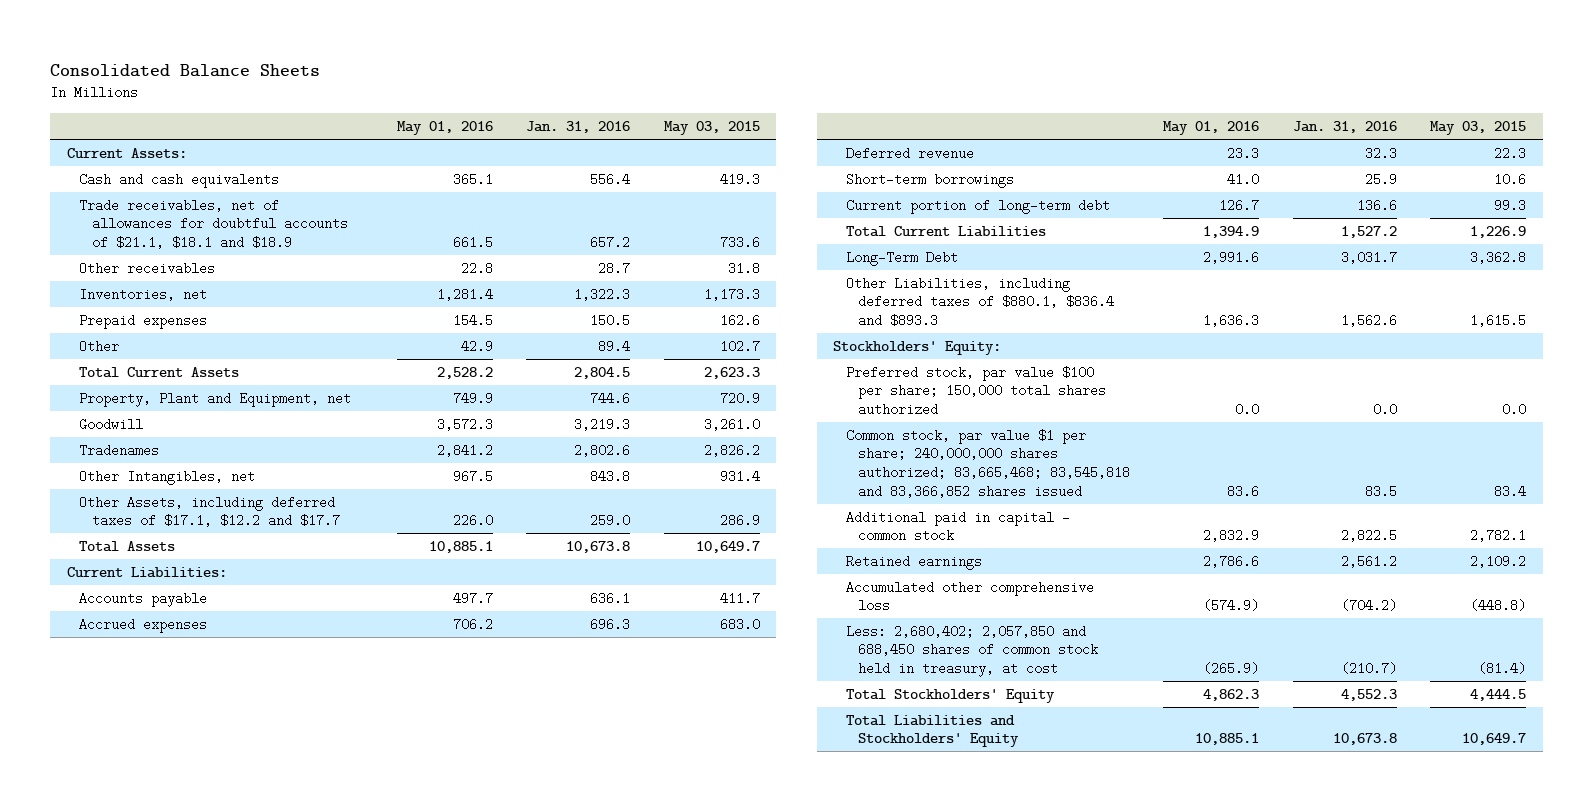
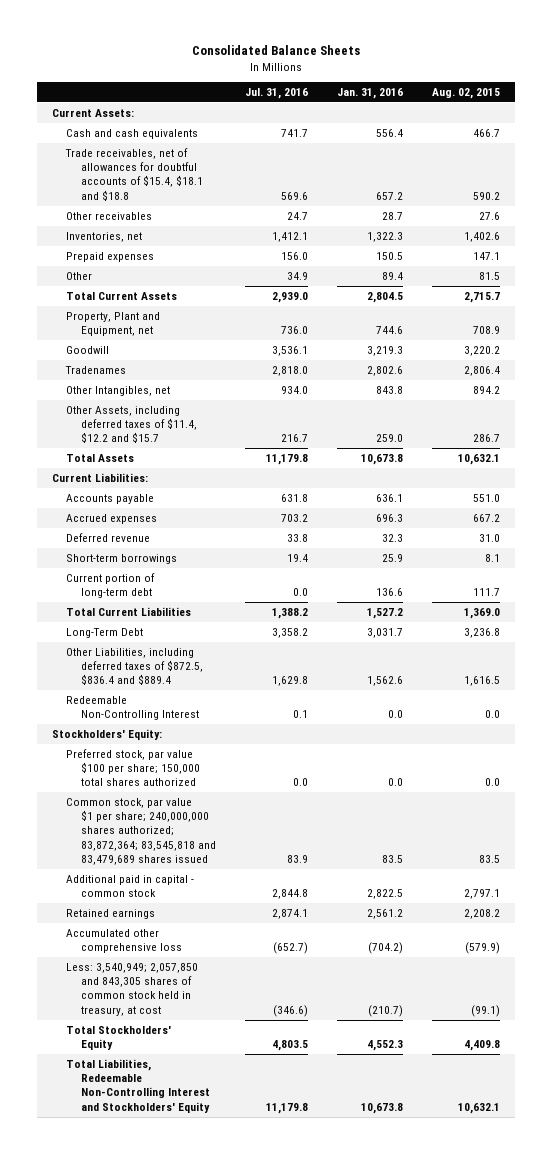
[396,121,493,136] May 01, 2016 -> none
[663,121,760,136] May 03, 2015 -> none
none -> [244,87,308,99] Jul. 31, 2016
none -> [432,87,501,99] Aug. 02, 2015
[79,198,348,250] Trade receivables, net of allowances for doubtful accounts of $21.1, $18.1 and $18.9 -> [65,147,203,201] Trade receivables, net of allowances for doubtful accounts of $15.4, $18.1 and $18.8
[79,495,340,528] Other Assets, including deferred taxes of $17.1, $12.2 and $17.7 -> [66,405,197,444] Other Assets, including deferred taxes of $11.4, $12.2 and $15.7
[845,276,1114,328] Other Liabilities, including deferred taxes of $880.1, $836.4 and $893.3 -> [66,647,203,686] Other Liabilities, including deferred taxes of $872.5, $836.4 and $889.4
none -> [66,695,199,721] Redeemable Non-Controlling Interest
[845,428,1130,498] Common stock, par value $1 per share; 240,000,000 shares authorized; 83,665,468; 83,545,818 and 83,366,852 shares issued -> [66,797,216,865] Common stock, par value $1 per share; 240,000,000 shares authorized; 83,872,364; 83,545,818 and 83,479,689 shares issued
[845,624,1098,678] Less: 2,680,402; 2,057,850 and 688,450 shares of common stock held in treasury, at cost -> [66,962,199,1016] Less: 3,540,949; 2,057,850 and 843,305 shares of common stock held in treasury, at cost
[845,714,1019,748] Total Liabilities and Stockholders' Equity -> [66,1058,210,1113] Total Liabilities, Redeemable Non-Controlling Interest and Stockholders' Equity

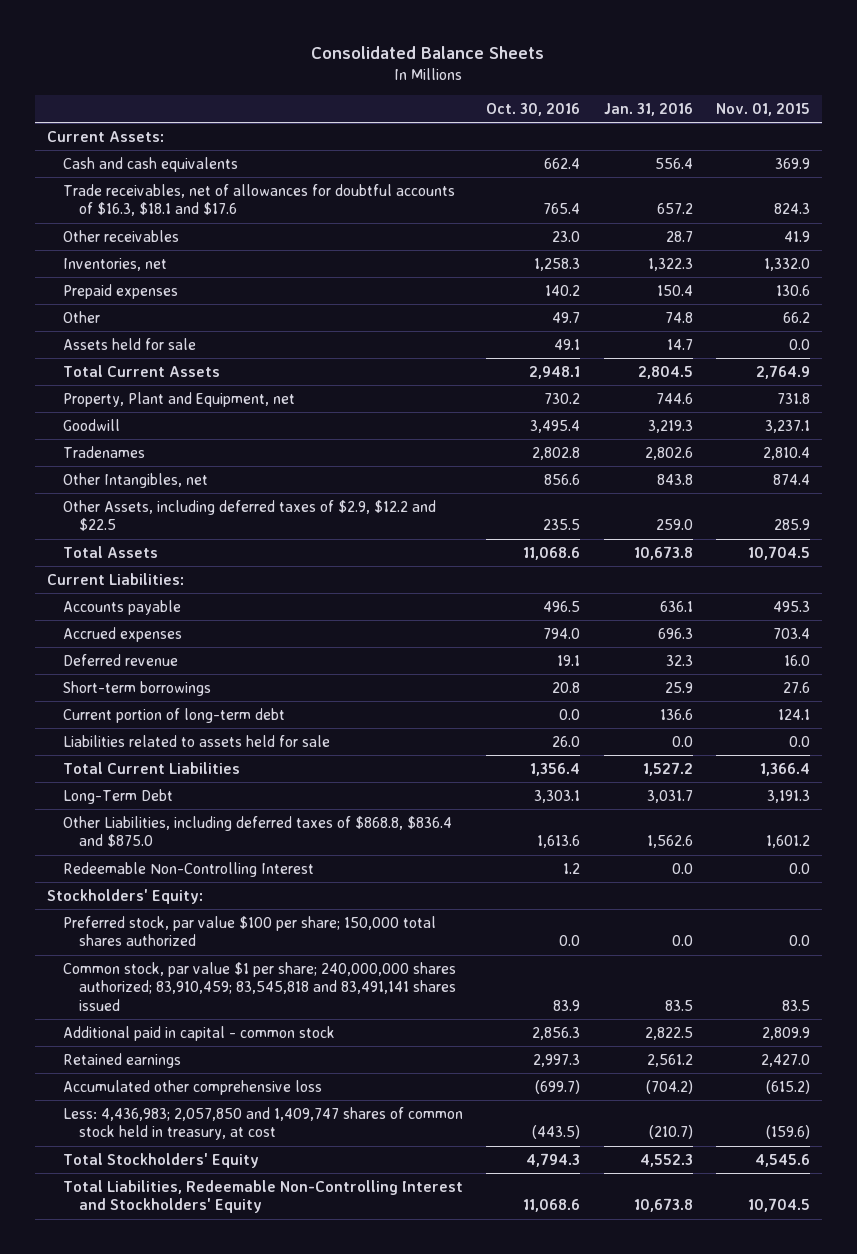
[244,87,308,99] Jul. 31, 2016 -> none
[432,87,501,99] Aug. 02, 2015 -> none
none -> [486,102,581,116] Oct. 30, 2016
none -> [715,102,810,116] Nov. 01, 2015
[65,147,203,201] Trade receivables, net of allowances for doubtful accounts of $15.4, $18.1 and $18.8 -> [62,183,455,217] Trade receivables, net of allowances for doubtful accounts of $16.3, $18.1 and $17.6
[376,251,404,260] 150.5 -> [656,284,693,296] 150.4
[382,271,404,280] 89.4 -> [664,311,693,323] 74.8
none -> [62,337,196,350] Assets held for sale
[66,405,197,444] Other Assets, including deferred taxes of $11.4, $12.2 and $15.7 -> [62,499,436,532] Other Assets, including deferred taxes of $2.9, $12.2 and $22.5
none -> [62,734,330,747] Liabilities related to assets held for sale
[66,647,203,686] Other Liabilities, including deferred taxes of $872.5, $836.4 and $889.4 -> [62,815,452,848] Other Liabilities, including deferred taxes of $868.8, $836.4 and $875.0
[66,797,216,865] Common stock, par value $1 per share; 240,000,000 shares authorized; 83,872,364; 83,545,818 and 83,479,689 shares issued -> [62,961,456,1011] Common stock, par value $1 per share; 240,000,000 shares authorized; 83,910,459; 83,545,818 and 83,491,141 shares issued
[66,962,199,1016] Less: 3,540,949; 2,057,850 and 843,305 shares of common stock held in treasury, at cost -> [62,1106,463,1141] Less: 4,436,983; 2,057,850 and 1,409,747 shares of common stock held in treasury, at cost

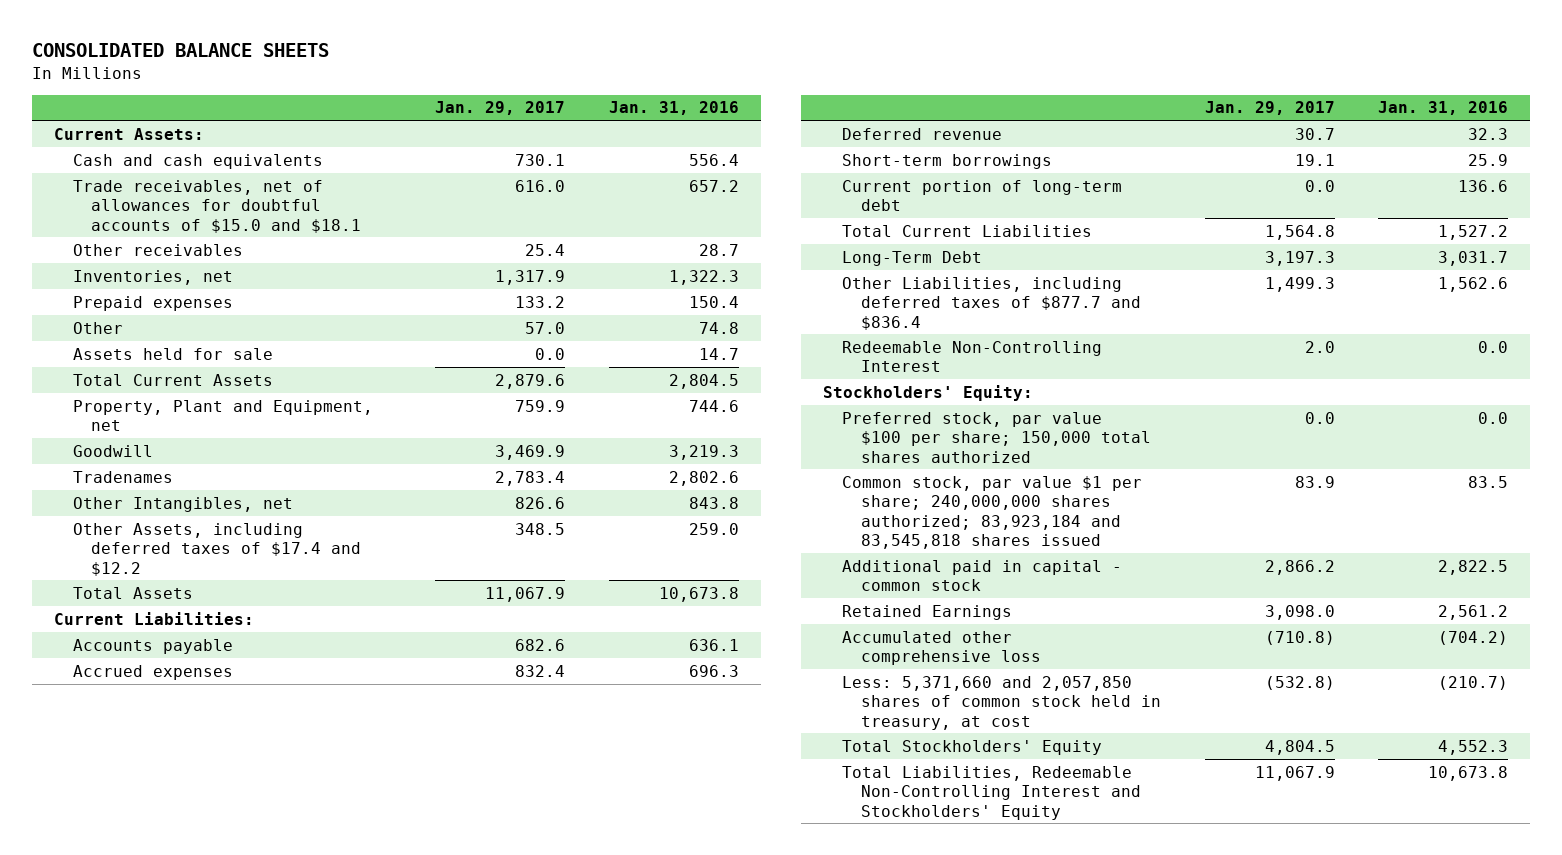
[311,45,545,59] Consolidated Balance Sheets -> [31,42,329,57] CONSOLIDATED BALANCE SHEETS
[486,102,581,116] Oct. 30, 2016 -> none
[715,102,810,116] Nov. 01, 2015 -> none
none -> [435,101,566,116] Jan. 29, 2017
[62,183,455,217] Trade receivables, net of allowances for doubtful accounts of $16.3, $18.1 and $17.6 -> [72,179,362,233] Trade receivables, net of allowances for doubtful accounts of $15.0 and $18.1
[62,499,436,532] Other Assets, including deferred taxes of $2.9, $12.2 and $22.5 -> [72,522,362,576] Other Assets, including deferred taxes of $17.4 and $12.2
[62,734,330,747] Liabilities related to assets held for sale -> none
[62,815,452,848] Other Liabilities, including deferred taxes of $868.8, $836.4 and $875.0 -> [841,276,1141,330] Other Liabilities, including deferred taxes of $877.7 and $836.4
[62,961,456,1011] Common stock, par value $1 per share; 240,000,000 shares authorized; 83,910,459; 83,545,818 and 83,491,141 shares issued -> [841,475,1142,549] Common stock, par value $1 per share; 240,000,000 shares authorized; 83,923,184 and 83,545,818 shares issued
[62,1052,181,1068] Retained earnings -> [841,604,1012,620] Retained Earnings
[62,1106,463,1141] Less: 4,436,983; 2,057,850 and 1,409,747 shares of common stock held in treasury, at cost -> [841,675,1161,730] Less: 5,371,660 and 2,057,850 shares of common stock held in treasury, at cost

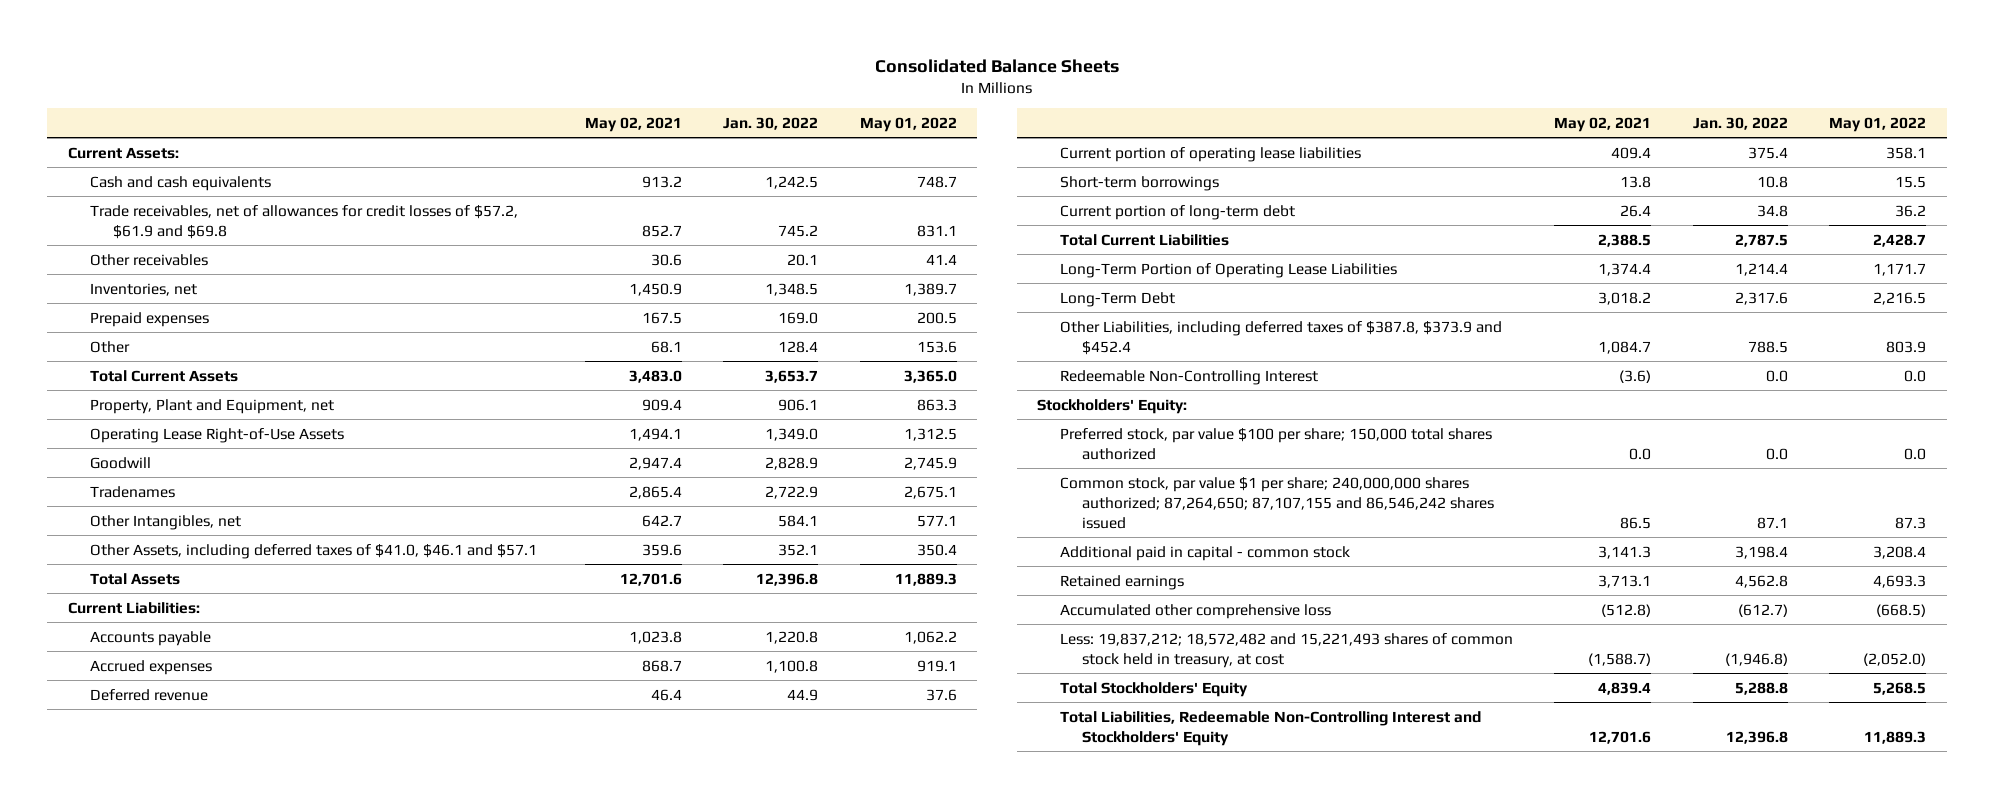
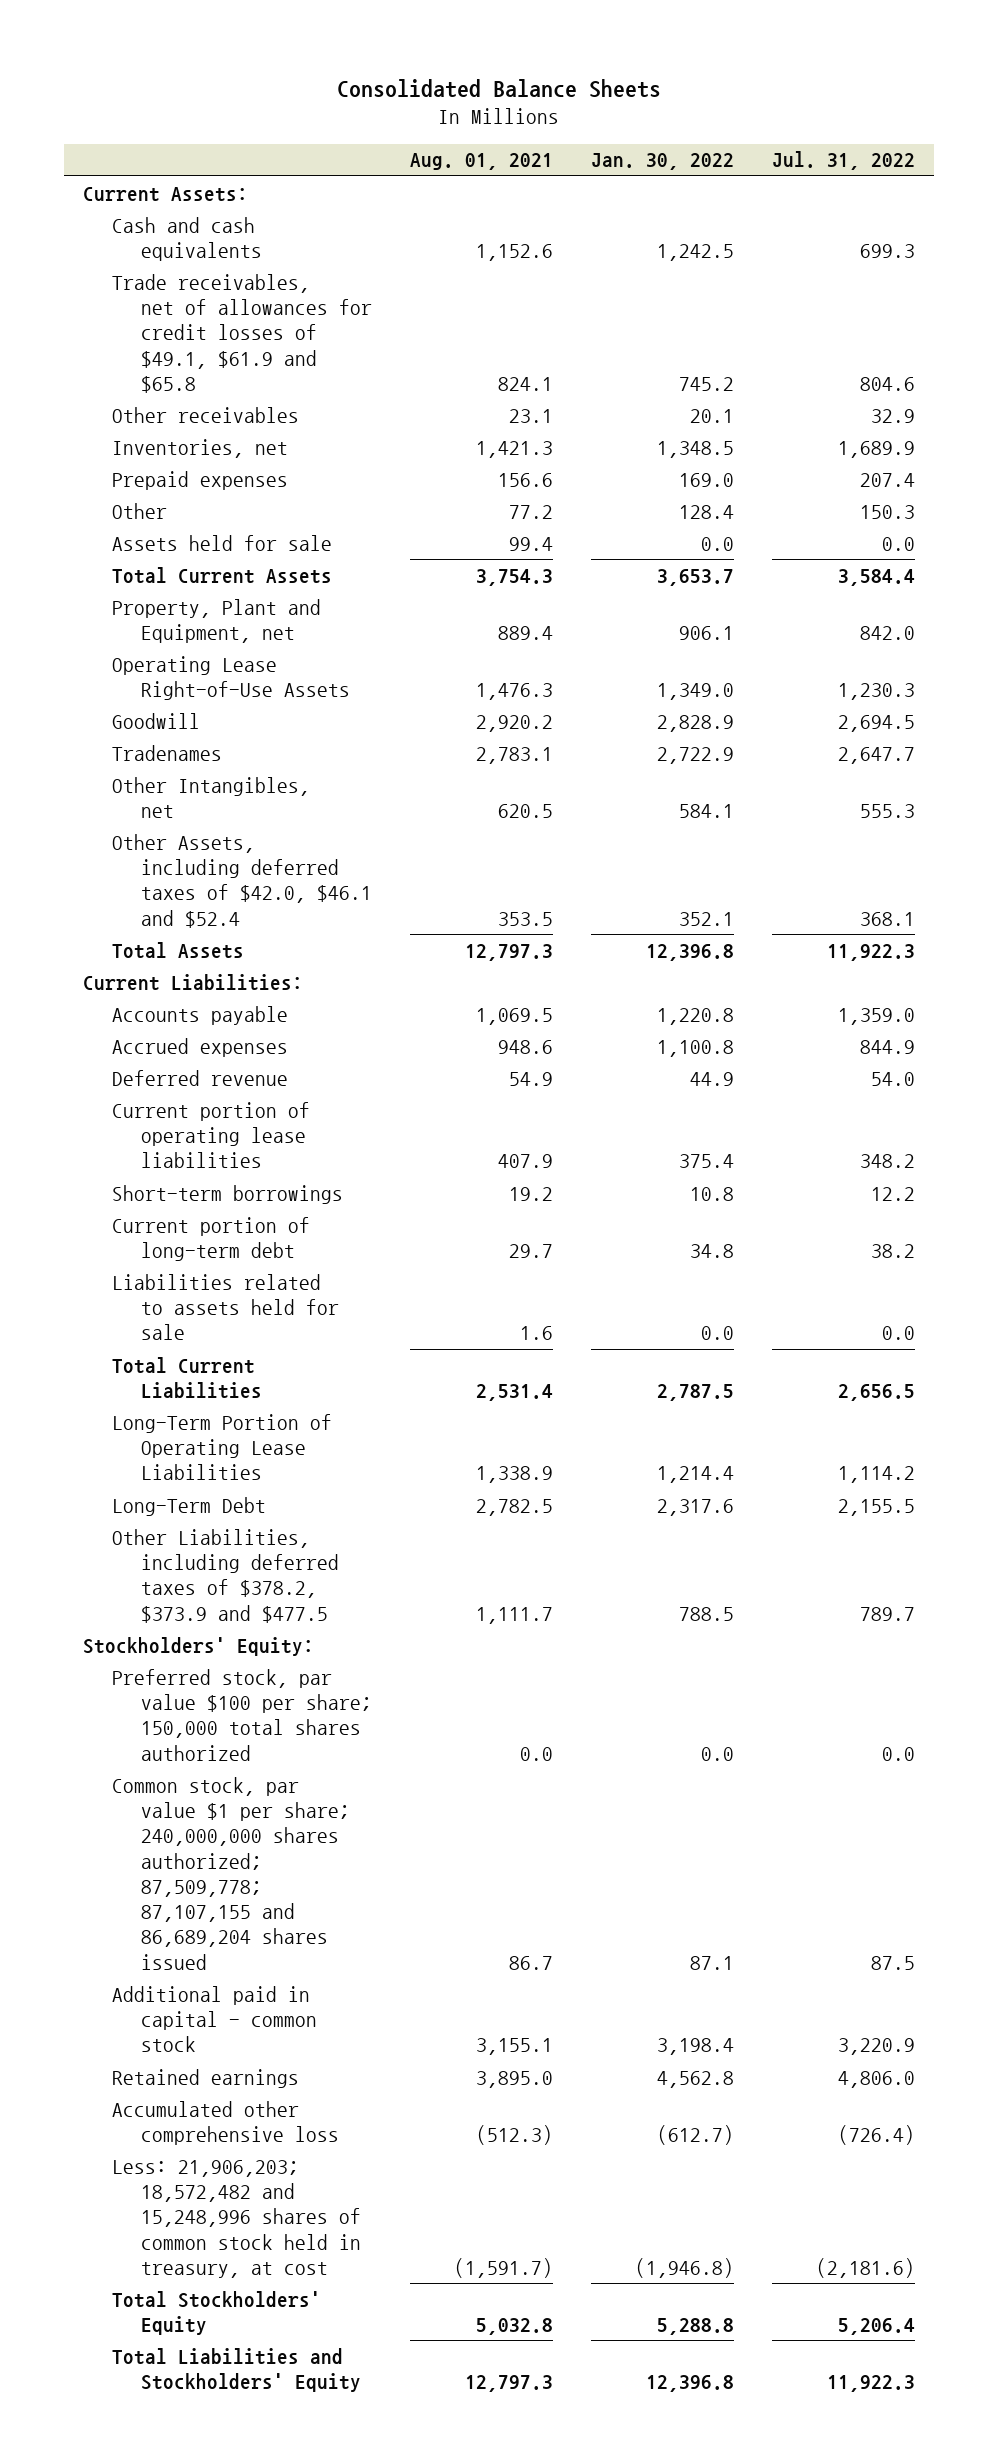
[584,116,682,132] May 02, 2021 -> none
[859,116,957,132] May 01, 2022 -> none
none -> [410,153,554,171] Aug. 01, 2021
none -> [772,151,916,171] Jul. 31, 2022
[90,204,519,239] Trade receivables, net of allowances for credit losses of $57.2, $61.9 and $69.8 -> [112,273,373,393] Trade receivables, net of allowances for credit losses of $49.1, $61.9 and $65.8
none -> [112,534,333,551] Assets held for sale
[90,543,538,559] Other Assets, including deferred taxes of $41.0, $46.1 and $57.1 -> [112,833,373,928] Other Assets, including deferred taxes of $42.0, $46.1 and $52.4
none -> [112,1273,340,1341] Liabilities related to assets held for sale
[1059,369,1318,385] Redeemable Non-Controlling Interest -> none
[1059,320,1502,355] Other Liabilities, including deferred taxes of $387.8, $373.9 and $452.4 -> [112,1528,340,1623] Other Liabilities, including deferred taxes of $378.2, $373.9 and $477.5
[1059,476,1495,529] Common stock, par value $1 per share; 240,000,000 shares authorized; 87,264,650; 87,107,155 and 86,546,242 shares issued -> [112,1776,351,1970] Common stock, par value $1 per share; 240,000,000 shares authorized; 87,509,778; 87,107,155 and 86,689,204 shares issued
[1059,632,1513,668] Less: 19,837,212; 18,572,482 and 15,221,493 shares of common stock held in treasury, at cost -> [112,2159,362,2278] Less: 21,906,203; 18,572,482 and 15,248,996 shares of common stock held in treasury, at cost
[1059,710,1481,746] Total Liabilities, Redeemable Non-Controlling Interest and Stockholders' Equity -> [112,2347,362,2392] Total Liabilities and Stockholders' Equity

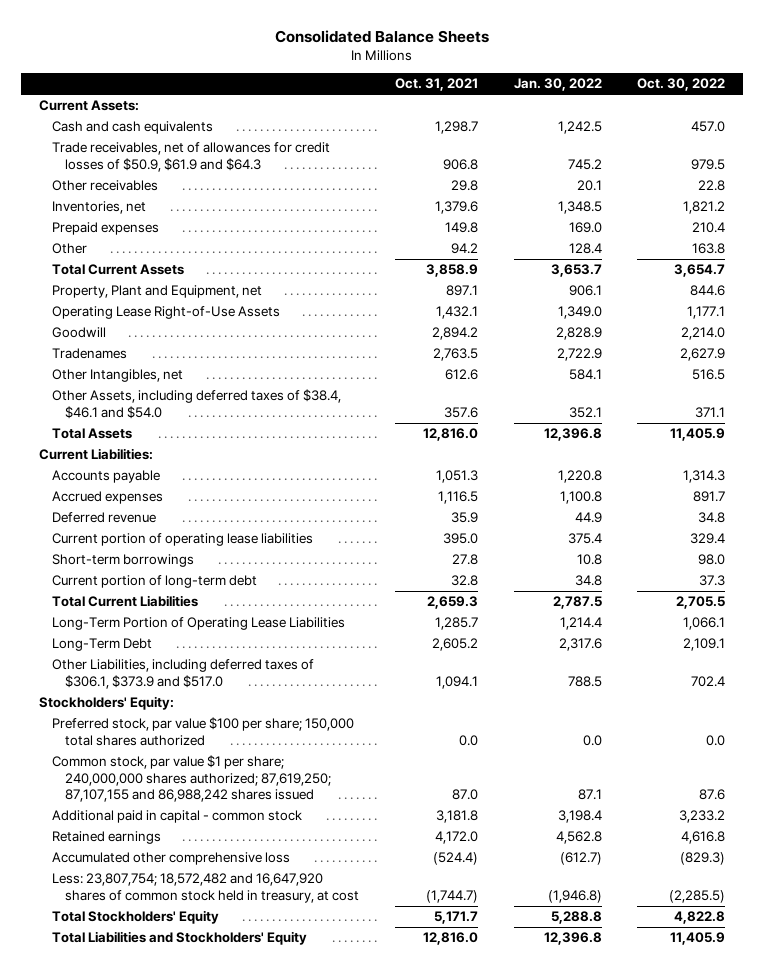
[410,153,554,171] Aug. 01, 2021 -> none
[772,151,916,171] Jul. 31, 2022 -> none
none -> [394,78,478,92] Oct. 31, 2021
none -> [637,78,726,92] Oct. 30, 2022
[112,273,373,393] Trade receivables, net of allowances for credit losses of $49.1, $61.9 and $65.8 -> [52,142,331,172] Trade receivables, net of allowances for credit losses of $50.9, $61.9 and $64.3
[112,534,333,551] Assets held for sale -> none
[112,833,373,928] Other Assets, including deferred taxes of $42.0, $46.1 and $52.4 -> [52,389,342,419] Other Assets, including deferred taxes of $38.4, $46.1 and $54.0
[112,1273,340,1341] Liabilities related to assets held for sale -> none
[112,1528,340,1623] Other Liabilities, including deferred taxes of $378.2, $373.9 and $477.5 -> [52,659,315,689] Other Liabilities, including deferred taxes of $306.1, $373.9 and $517.0
[112,1776,351,1970] Common stock, par value $1 per share; 240,000,000 shares authorized; 87,509,778; 87,107,155 and 86,689,204 shares issued -> [52,755,332,803] Common stock, par value $1 per share; 240,000,000 shares authorized; 87,619,250; 87,107,155 and 86,988,242 shares issued
[112,2159,362,2278] Less: 21,906,203; 18,572,482 and 15,248,996 shares of common stock held in treasury, at cost -> [52,873,360,903] Less: 23,807,754; 18,572,482 and 16,647,920 shares of common stock held in treasury, at cost

